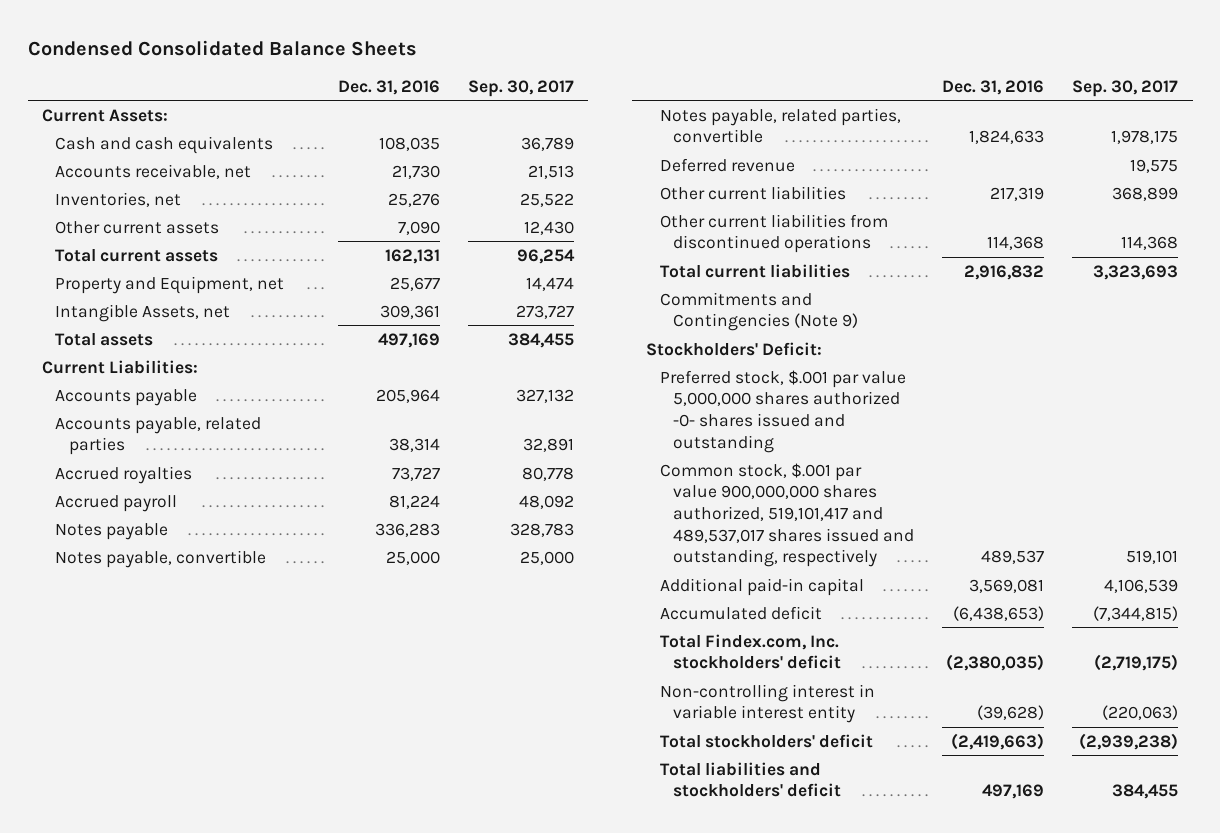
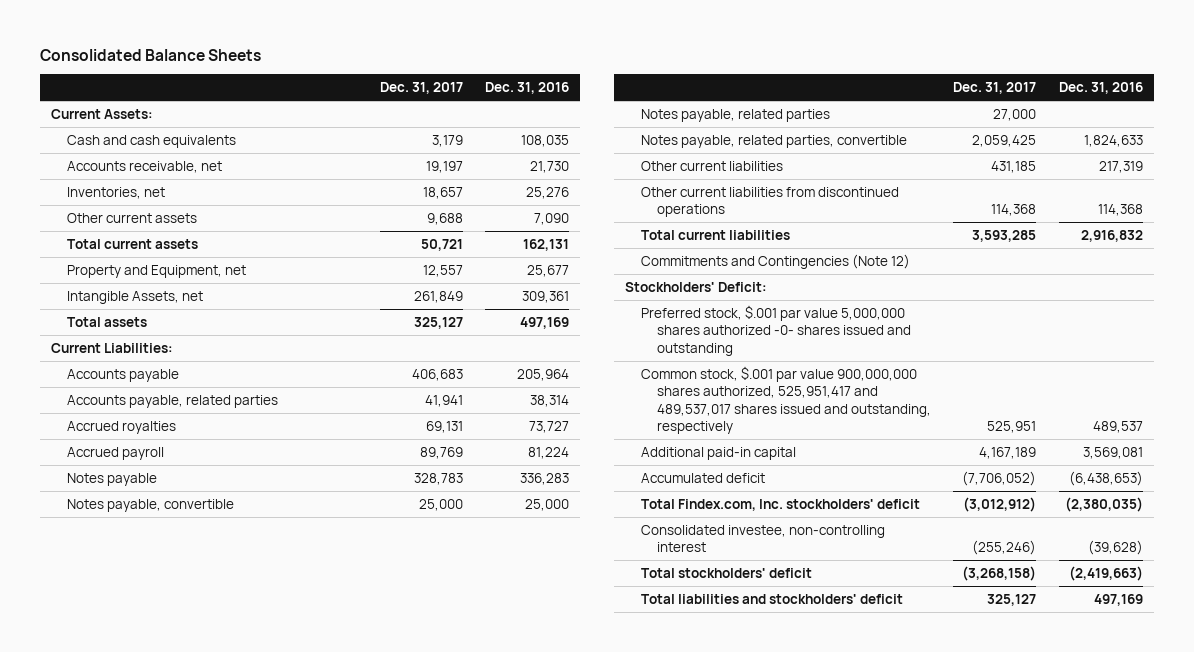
[27,39,417,56] Condensed Consolidated Balance Sheets -> [40,48,262,61] Consolidated Balance Sheets
[468,79,575,97] Sep. 30, 2017 -> none
none -> [379,82,463,95] Dec. 31, 2017
none -> [640,108,830,122] Notes payable, related parties
[659,157,795,172] Deferred revenue -> none
[659,291,859,332] Commitments and Contingencies (Note 9) -> [640,253,910,269] Commitments and Contingencies (Note 12)
[659,462,915,568] Common stock, $.001 par value 900,000,000 shares authorized, 519,101,417 and 489,537,017 shares issued and outstanding, respectively -> [640,365,931,434] Common stock, $.001 par value 900,000,000 shares authorized, 525,951,417 and 489,537,017 shares issued and outstanding, respectively
[659,683,875,724] Non-controlling interest in variable interest entity -> [640,524,885,553] Consolidated investee, non-controlling interest

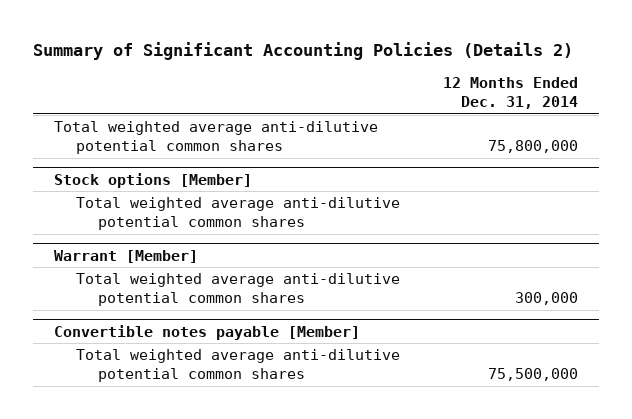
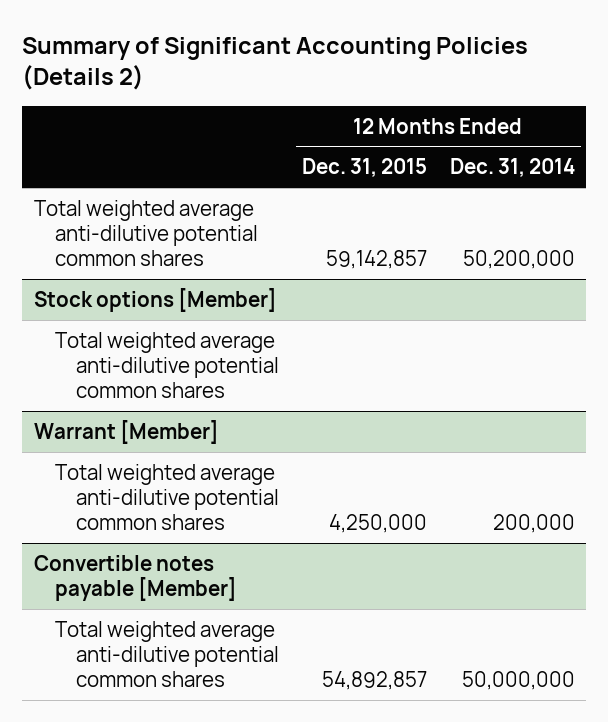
none -> [301,158,427,178] Dec. 31, 2015
[487,140,578,154] 75,800,000 -> [462,250,575,270] 50,200,000
[514,292,578,306] 300,000 -> [492,514,575,534] 200,000
[487,368,578,382] 75,500,000 -> [461,671,575,691] 50,000,000

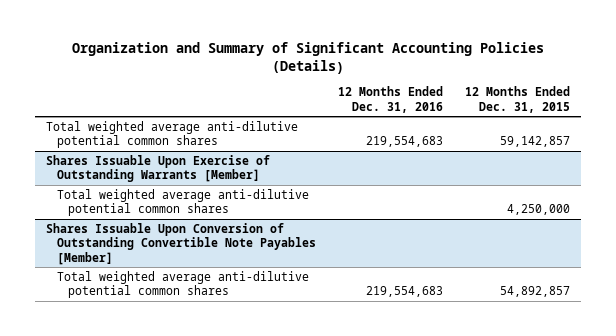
[22,36,529,91] Summary of Significant Accounting Policies (Details 2) -> [72,42,545,75] Organization and Summary of Significant Accounting Policies (Details)
[449,158,575,178] Dec. 31, 2014 -> none
none -> [338,86,444,113] 12 Months Ended Dec. 31, 2016
[33,287,277,312] Stock options [Member] -> none
[54,331,279,399] Total weighted average anti-dilutive potential common shares -> none
[33,419,219,444] Warrant [Member] -> [46,154,271,183] Shares Issuable Upon Exercise of Outstanding Warrants [Member]
[33,554,237,602] Convertible notes payable [Member] -> [46,222,317,265] Shares Issuable Upon Conversion of Outstanding Convertible Note Payables [Member]

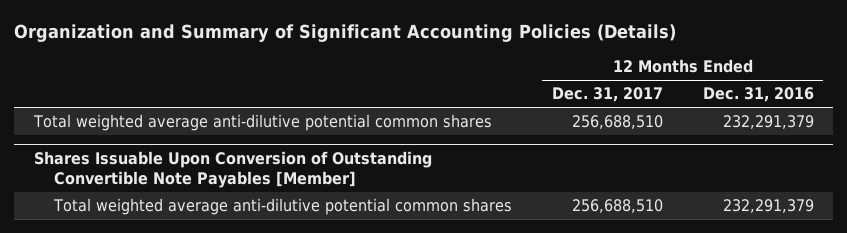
[465,86,571,113] 12 Months Ended Dec. 31, 2015 -> none
none -> [551,87,663,103] Dec. 31, 2017
[46,154,271,183] Shares Issuable Upon Exercise of Outstanding Warrants [Member] -> none
[57,188,310,217] Total weighted average anti-dilutive potential common shares -> none
[366,136,444,148] 219,554,683 -> [722,115,814,130] 232,291,379
[366,286,444,298] 219,554,683 -> [722,199,814,214] 232,291,379

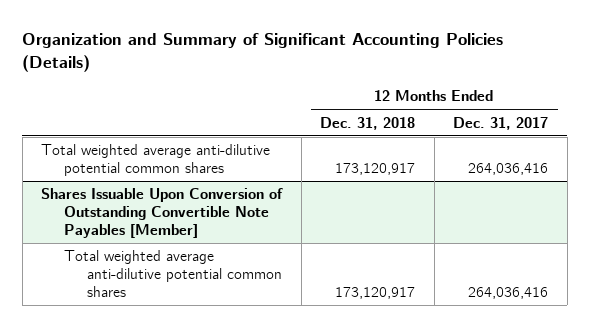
[702,87,814,103] Dec. 31, 2016 -> none
none -> [320,116,416,130] Dec. 31, 2018
[571,115,663,130] 256,688,510 -> [468,163,549,176] 264,036,416
[571,199,663,214] 256,688,510 -> [468,287,549,300] 264,036,416

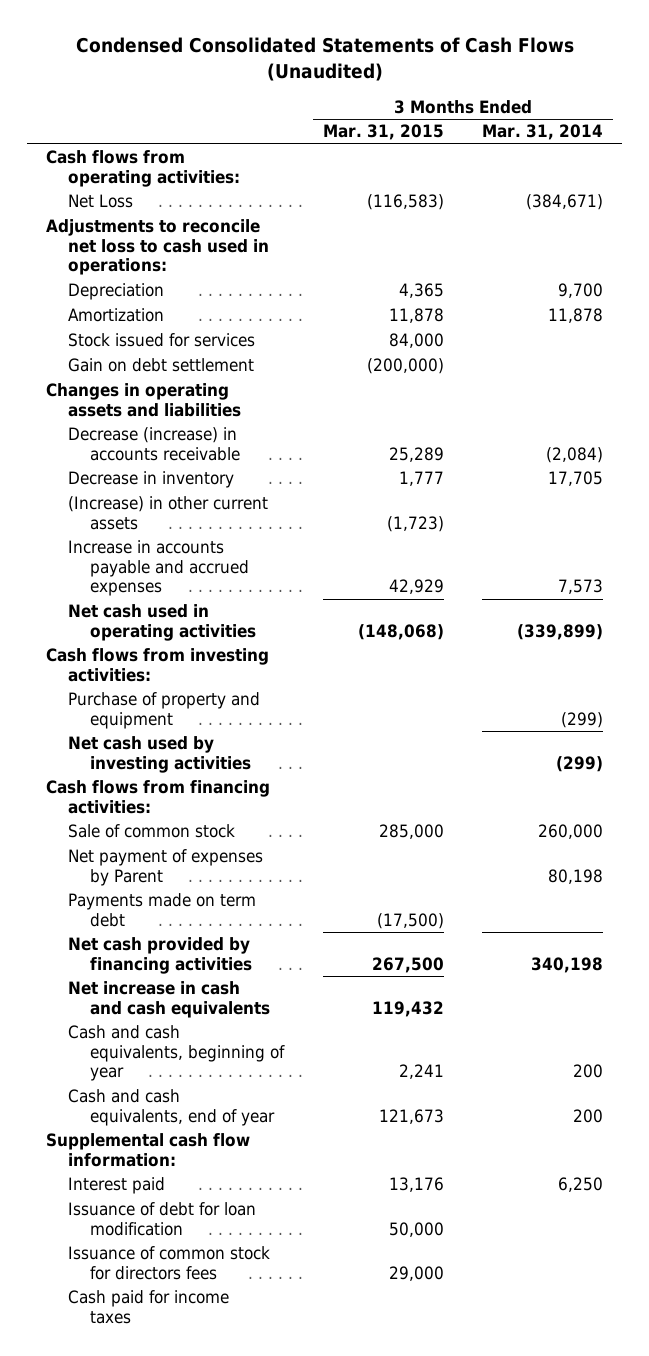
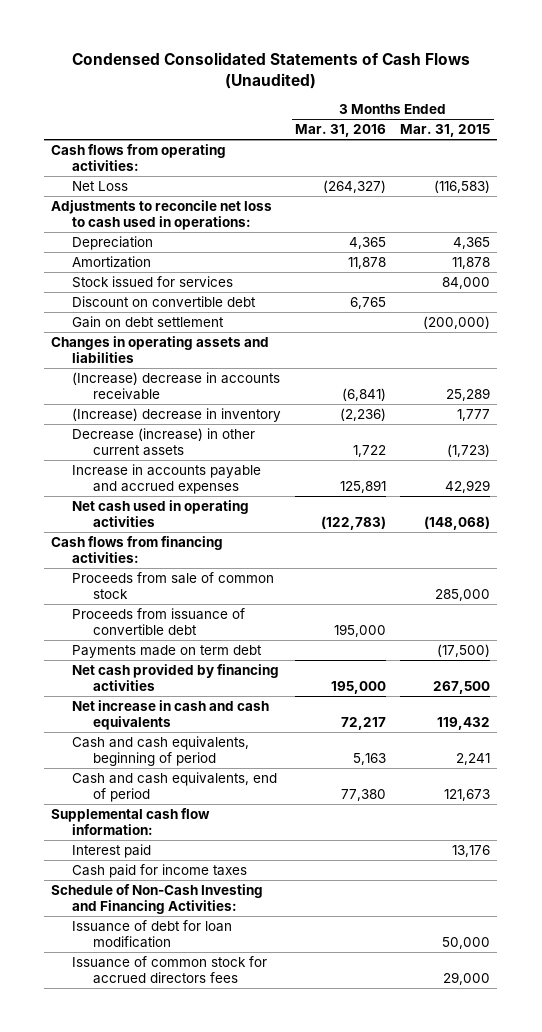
[482,124,604,141] Mar. 31, 2014 -> none
none -> [295,123,387,137] Mar. 31, 2016
none -> [72,295,257,307] Discount on convertible debt
[68,427,240,461] Decrease (increase) in accounts receivable -> [72,371,281,400] (Increase) decrease in accounts receivable
[68,471,235,489] Decrease in inventory -> [72,407,282,422] (Increase) decrease in inventory
[68,496,269,530] (Increase) in other current assets -> [72,427,256,456] Decrease (increase) in other current assets
[46,648,270,682] Cash flows from investing activities: -> none
[68,692,261,729] Purchase of property and equipment -> none
[68,736,251,773] Net cash used by investing activities -> none
[68,849,264,886] Net payment of expenses by Parent -> none
[68,824,236,839] Sale of common stock -> [72,571,275,599] Proceeds from sale of common stock
none -> [72,607,246,635] Proceeds from issuance of convertible debt
[68,1025,285,1082] Cash and cash equivalents, beginning of year -> [72,735,250,766] Cash and cash equivalents, beginning of period
[68,1089,275,1126] Cash and cash equivalents, end of year -> [72,771,278,802] Cash and cash equivalents, end of period
[68,1246,271,1280] Issuance of common stock for directors fees -> none
none -> [51,883,264,914] Schedule of Non-Cash Investing and Financing Activities:
[68,1202,257,1236] Issuance of debt for loan modification -> [72,919,233,948] Issuance of debt for loan modification
none -> [72,955,268,984] Issuance of common stock for accrued directors fees

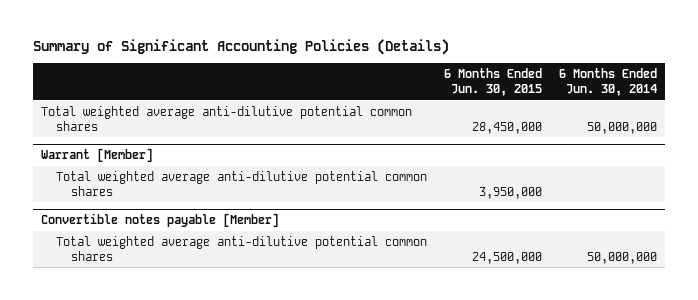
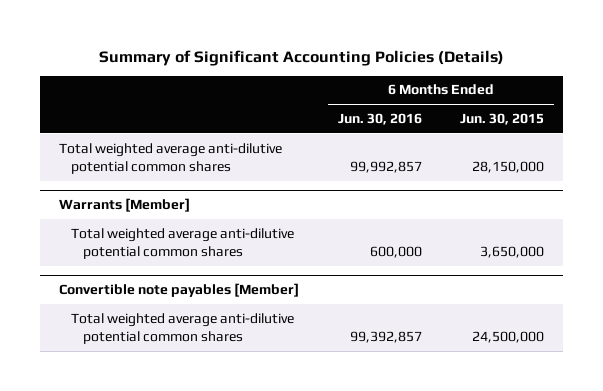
[558,67,657,97] 6 Months Ended Jun. 30, 2014 -> none
none -> [337,113,422,126] Jun. 30, 2016
[472,122,543,135] 28,450,000 -> [472,160,545,173] 28,150,000
[40,148,153,163] Warrant [Member] -> [59,197,191,212] Warrants [Member]
[479,187,543,200] 3,950,000 -> [480,245,545,258] 3,650,000
[40,213,279,228] Convertible notes payable [Member] -> [59,282,300,297] Convertible note payables [Member]

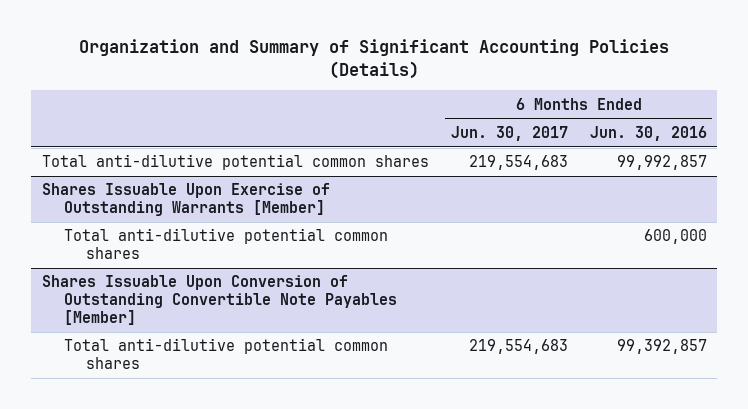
[98,49,504,66] Summary of Significant Accounting Policies (Details) -> [79,39,670,79] Organization and Summary of Significant Accounting Policies (Details)
[460,113,545,126] Jun. 30, 2015 -> none
none -> [450,125,568,141] Jun. 30, 2017
[59,142,283,174] Total weighted average anti-dilutive potential common shares -> [41,154,429,171] Total anti-dilutive potential common shares
[59,197,191,212] Warrants [Member] -> [41,183,330,217] Shares Issuable Upon Exercise of Outstanding Warrants [Member]
[71,227,295,259] Total weighted average anti-dilutive potential common shares -> [64,228,389,260] Total anti-dilutive potential common shares
[59,282,300,297] Convertible note payables [Member] -> [41,275,398,325] Shares Issuable Upon Conversion of Outstanding Convertible Note Payables [Member]
[71,312,295,344] Total weighted average anti-dilutive potential common shares -> [64,338,389,370] Total anti-dilutive potential common shares

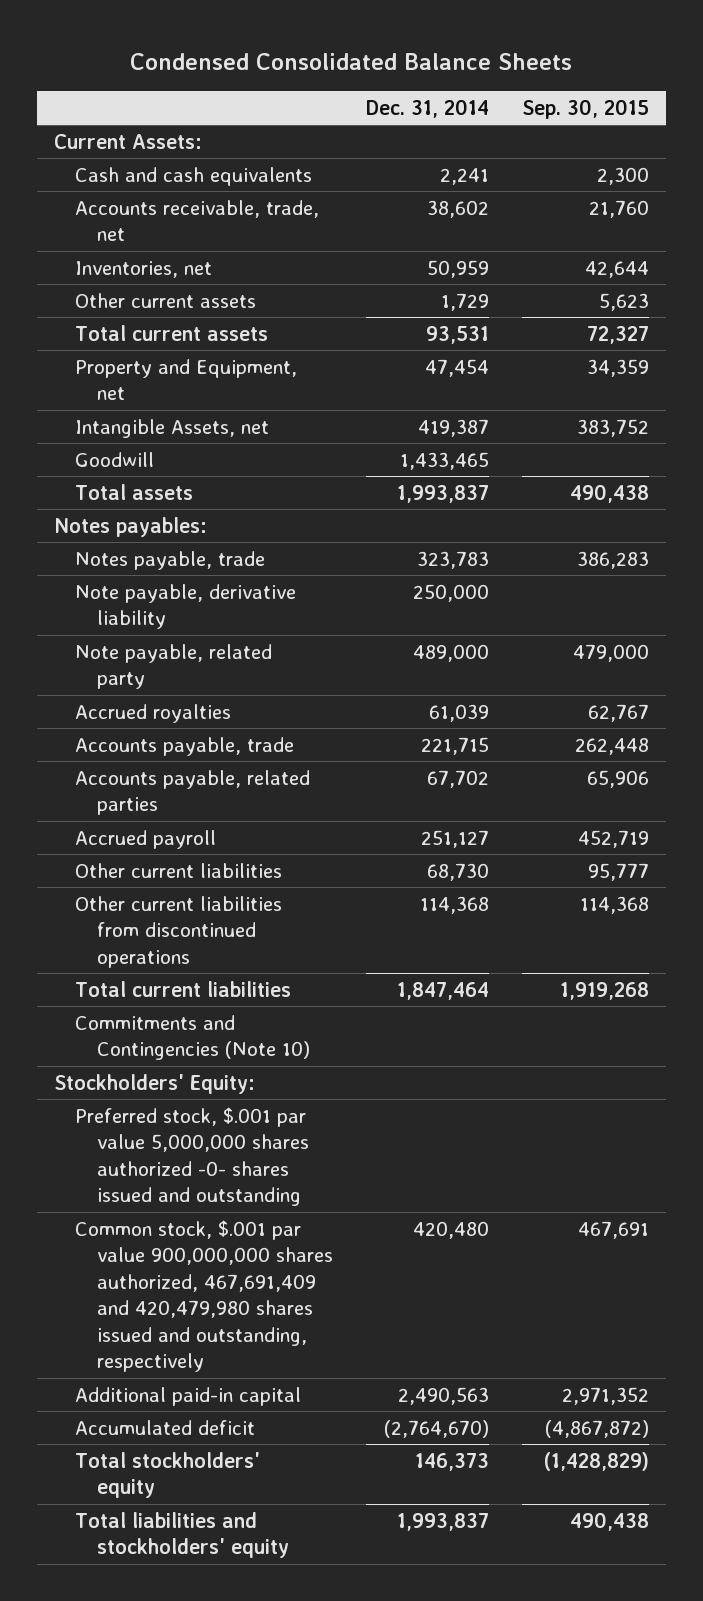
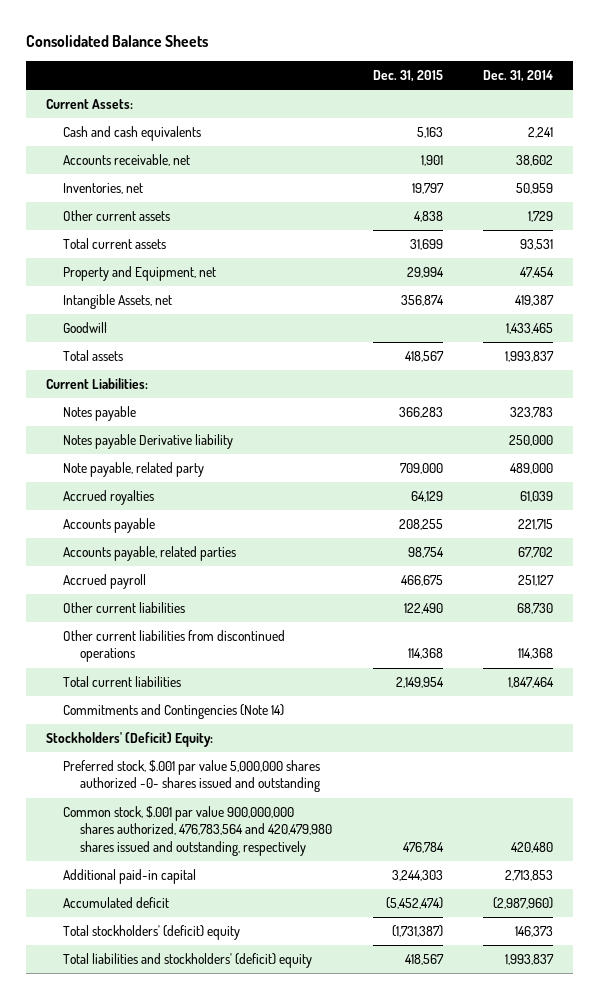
[130,52,573,70] Condensed Consolidated Balance Sheets -> [26,35,209,48] Consolidated Balance Sheets
[522,98,650,119] Sep. 30, 2015 -> none
none -> [372,69,443,82] Dec. 31, 2015
[75,199,320,242] Accounts receivable, trade, net -> [63,154,191,167] Accounts receivable, net
[53,516,207,537] Notes payables: -> none
none -> [46,378,149,390] Current Liabilities:
[75,550,266,570] Notes payable, trade -> [63,406,137,422] Notes payable
[75,583,297,630] Note payable, derivative liability -> [63,434,234,450] Notes payable Derivative liability
[75,736,295,756] Accounts payable, trade -> [63,518,156,534] Accounts payable
[75,1014,311,1061] Commitments and Contingencies (Note 10) -> [63,704,285,720] Commitments and Contingencies (Note 14)
[53,1073,255,1094] Stockholders' Equity: -> [46,732,214,748] Stockholders' (Deficit) Equity:
[75,1219,334,1373] Common stock, $.001 par value 900,000,000 shares authorized, 467,691,409 and 420,479,980 shares issued and outstanding, respectively -> [63,806,333,856] Common stock, $.001 par value 900,000,000 shares authorized, 476,783,564 and 420,479,980 shares issued and outstanding, respectively
[398,1386,490,1405] 2,490,563 -> [505,870,554,882] 2,713,853
[384,1419,490,1438] (2,764,670) -> [493,897,554,910] (2,987,960)
[75,1451,261,1499] Total stockholders' equity -> [63,925,241,941] Total stockholders' (deficit) equity
[75,1511,290,1559] Total liabilities and stockholders' equity -> [63,953,313,969] Total liabilities and stockholders' (deficit) equity

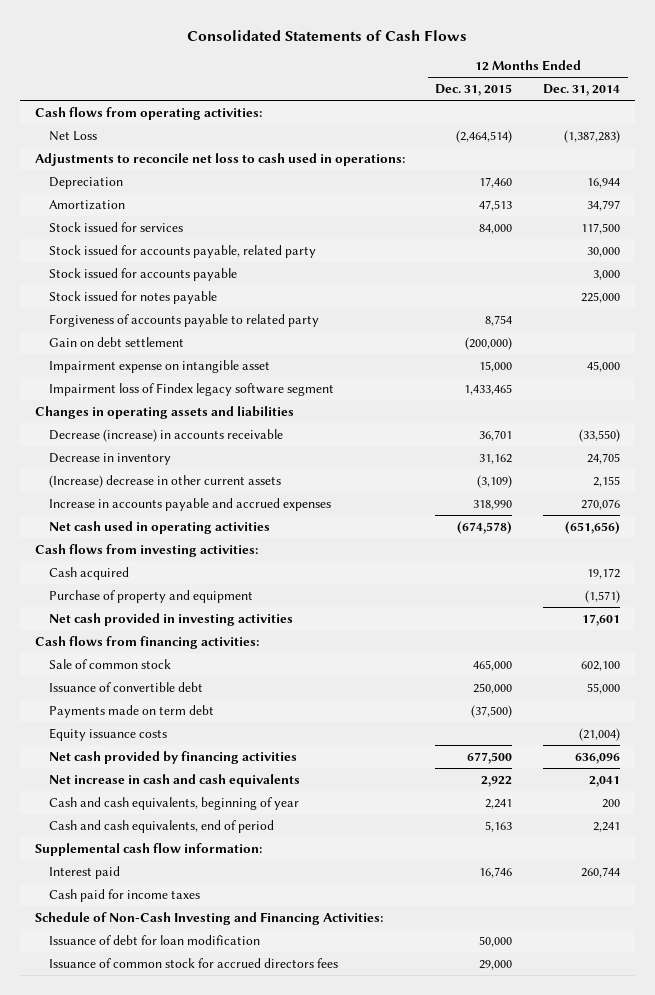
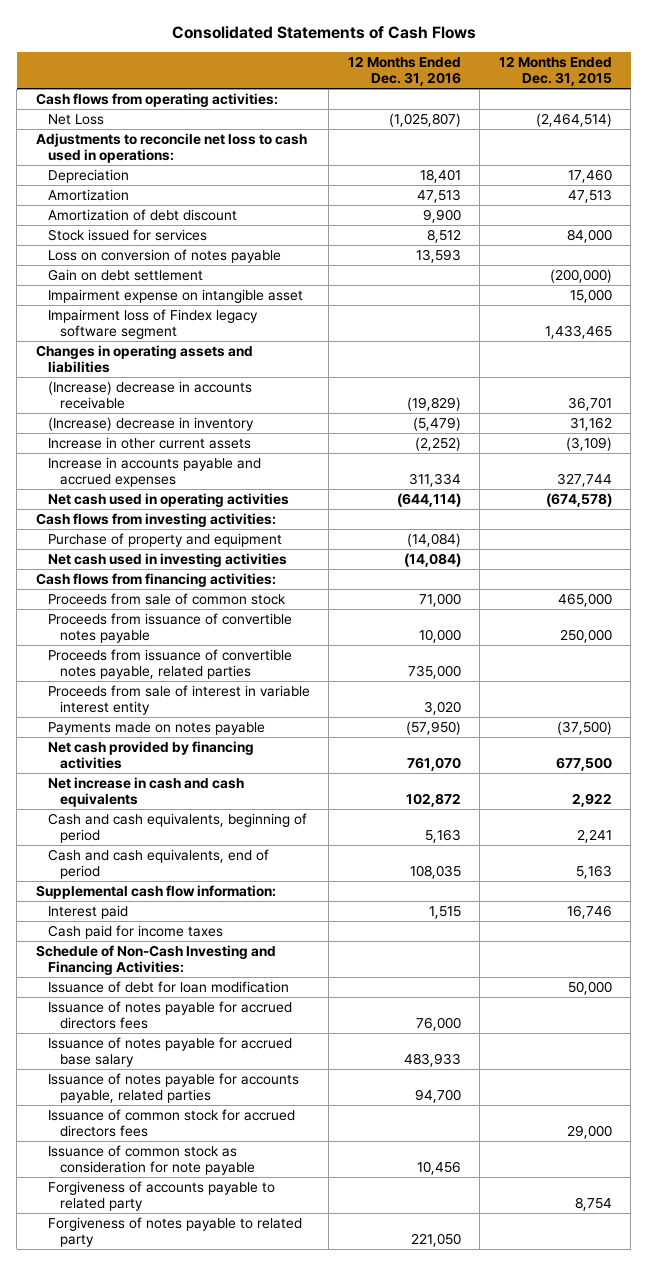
[542,84,620,97] Dec. 31, 2014 -> none
none -> [347,55,461,86] 12 Months Ended Dec. 31, 2016
none -> [47,209,237,222] Amortization of debt discount
[48,244,316,258] Stock issued for accounts payable, related party -> none
[48,267,237,281] Stock issued for accounts payable -> none
[48,290,217,304] Stock issued for notes payable -> none
none -> [47,249,281,264] Loss on conversion of notes payable
[48,428,283,442] Decrease (increase) in accounts receivable -> [47,381,252,410] (Increase) decrease in accounts receivable
[48,452,171,465] Decrease in inventory -> [47,417,254,432] (Increase) decrease in inventory
[48,474,281,488] (Increase) decrease in other current assets -> [47,437,251,450] Increase in other current assets
[473,499,513,510] 318,990 -> [556,473,612,488] 327,744
[48,566,129,580] Cash acquired -> none
[48,612,293,626] Net cash provided in investing activities -> [47,553,287,568] Net cash used in investing activities
[48,727,167,741] Equity issuance costs -> none
[48,658,171,669] Sale of common stock -> [47,593,286,606] Proceeds from sale of common stock
[48,681,203,692] Issuance of convertible debt -> [47,613,292,644] Proceeds from issuance of convertible notes payable
none -> [47,649,292,680] Proceeds from issuance of convertible notes payable, related parties
none -> [47,685,310,716] Proceeds from sale of interest in variable interest entity
[48,704,214,718] Payments made on term debt -> [47,722,265,736] Payments made on notes payable
[48,796,299,810] Cash and cash equivalents, beginning of year -> [47,813,307,844] Cash and cash equivalents, beginning of period
none -> [47,1001,292,1030] Issuance of notes payable for accrued directors fees
none -> [47,1037,292,1068] Issuance of notes payable for accrued base salary
none -> [47,1073,299,1104] Issuance of notes payable for accounts payable, related parties
none -> [47,1145,256,1176] Issuance of common stock as consideration for note payable
[48,313,319,327] Forgiveness of accounts payable to related party -> [47,1181,275,1212] Forgiveness of accounts payable to related party
none -> [47,1217,302,1248] Forgiveness of notes payable to related party

